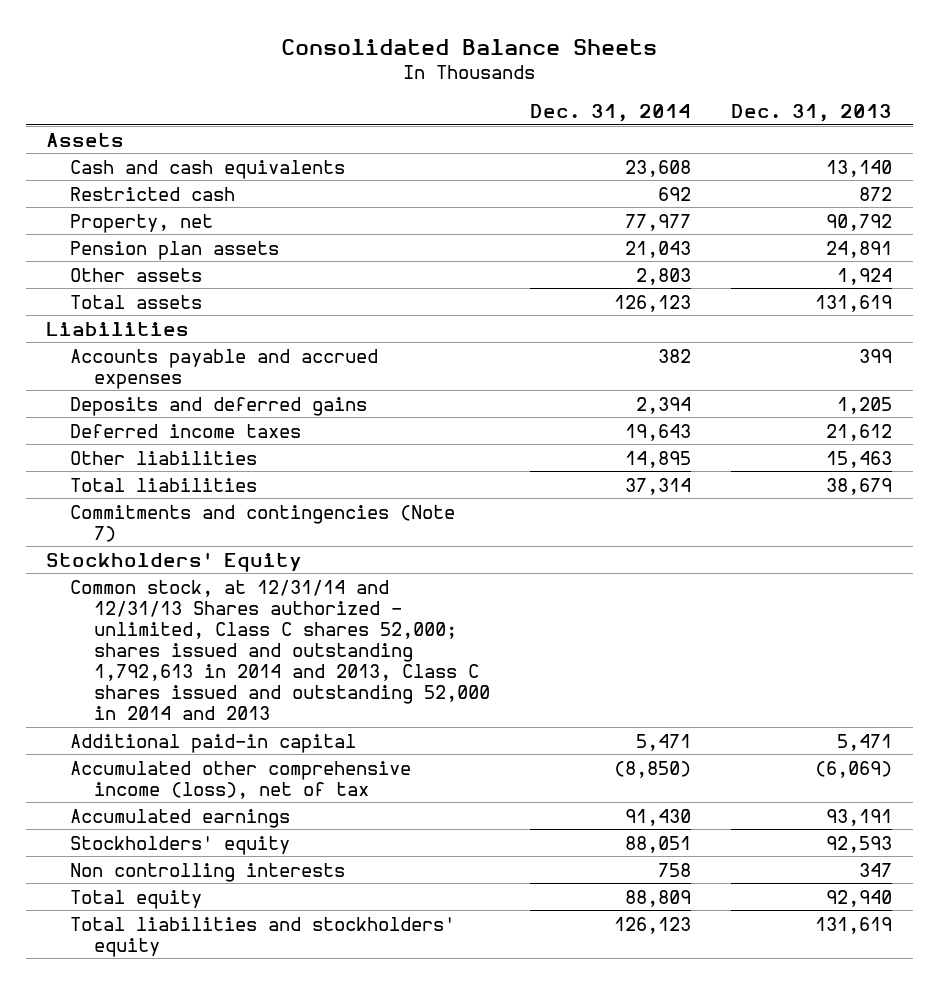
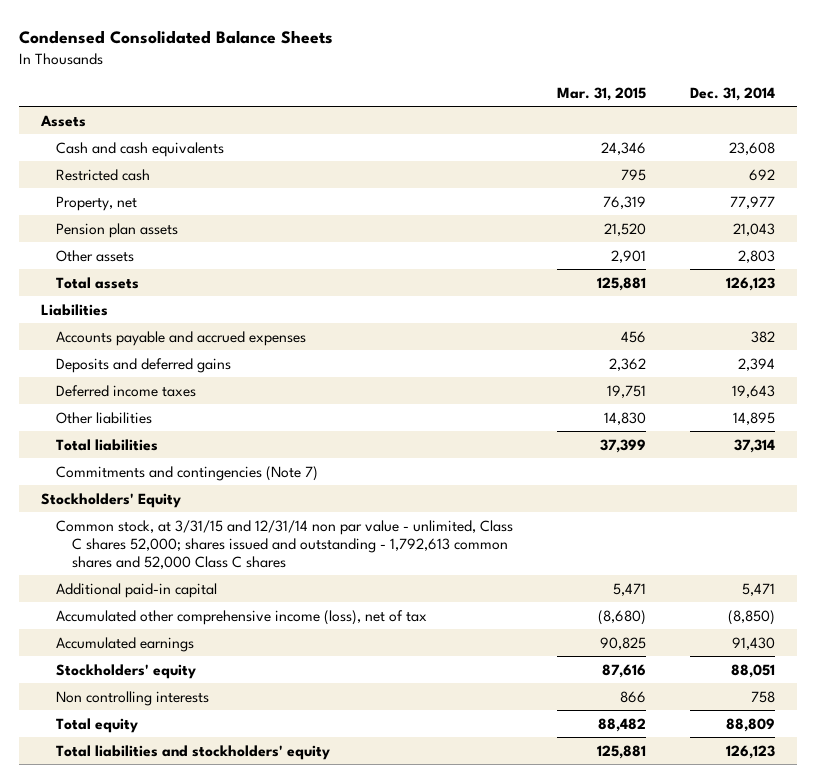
[281,38,658,55] Consolidated Balance Sheets -> [18,29,333,44] Condensed Consolidated Balance Sheets
[731,104,893,123] Dec. 31, 2013 -> none
none -> [557,86,647,101] Mar. 31, 2015
[69,579,490,720] Common stock, at 12/31/14 and 12/31/13 Shares authorized - unlimited, Class C shares 52,000; shares issued and outstanding 1,792,613 in 2014 and 2013, Class C shares issued and outstanding 52,000 in 2014 and 2013 -> [56,519,514,569] Common stock, at 3/31/15 and 12/31/14 non par value - unlimited, Class C shares 52,000; shares issued and outstanding - 1,792,613 common shares and 52,000 Class C shares

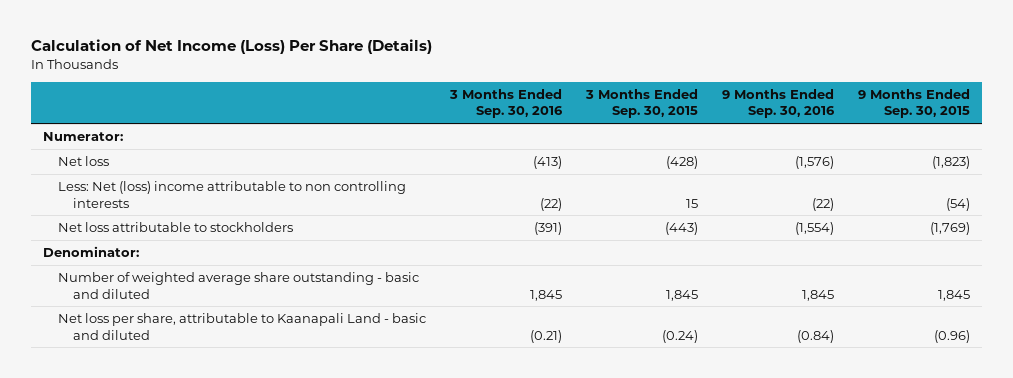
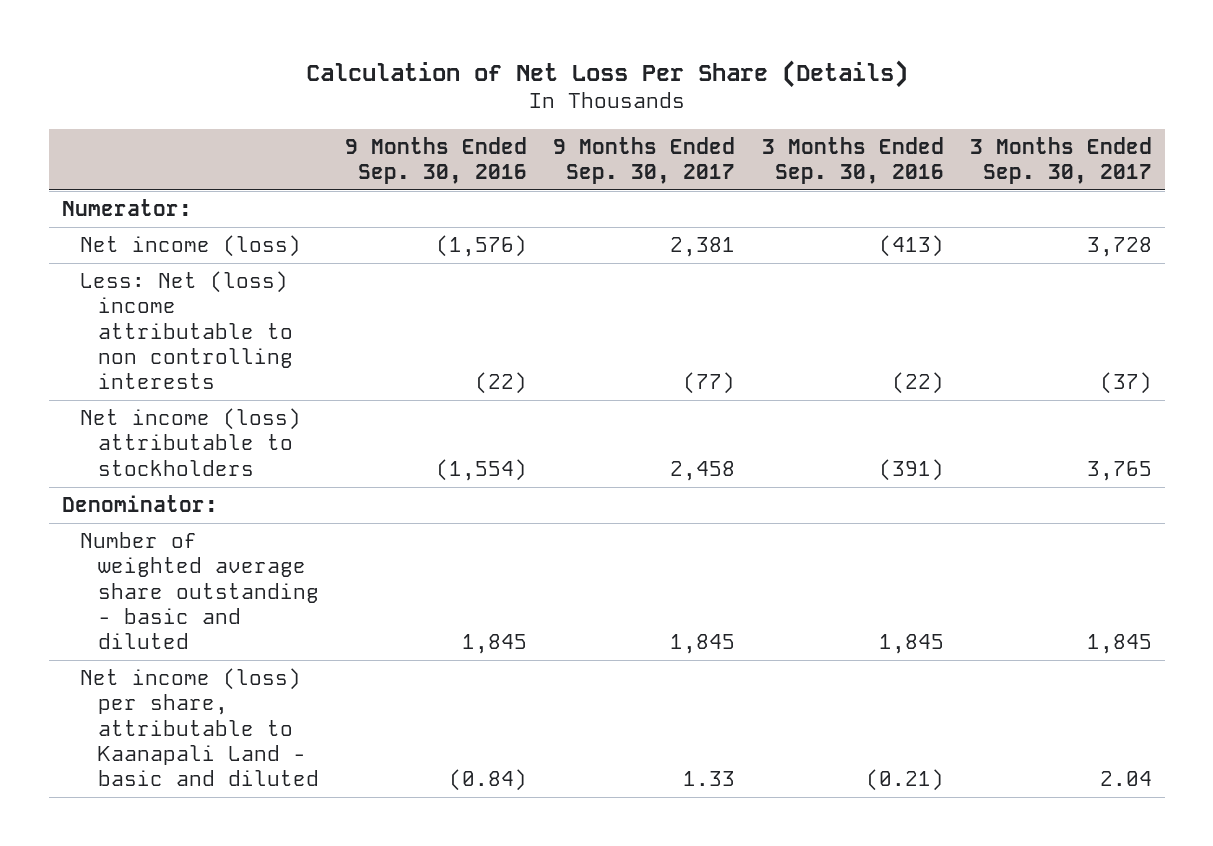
[30,39,432,55] Calculation of Net Income (Loss) Per Share (Details) -> [305,59,908,88] Calculation of Net Loss Per Share (Details)
[585,88,699,119] 3 Months Ended Sep. 30, 2015 -> none
[858,88,971,119] 9 Months Ended Sep. 30, 2015 -> none
none -> [553,136,736,185] 9 Months Ended Sep. 30, 2017
none -> [969,136,1152,185] 3 Months Ended Sep. 30, 2017
[58,156,110,167] Net loss -> [80,235,302,258] Net income (loss)
[58,222,294,233] Net loss attributable to stockholders -> [80,408,302,476] Net income (loss) attributable to stockholders
[58,313,427,340] Net loss per share, attributable to Kaanapali Land - basic and diluted -> [80,668,320,787] Net income (loss) per share, attributable to Kaanapali Land - basic and diluted

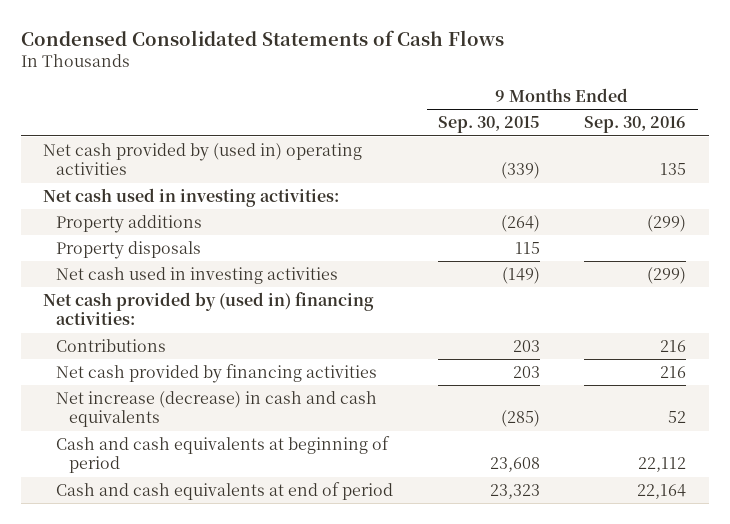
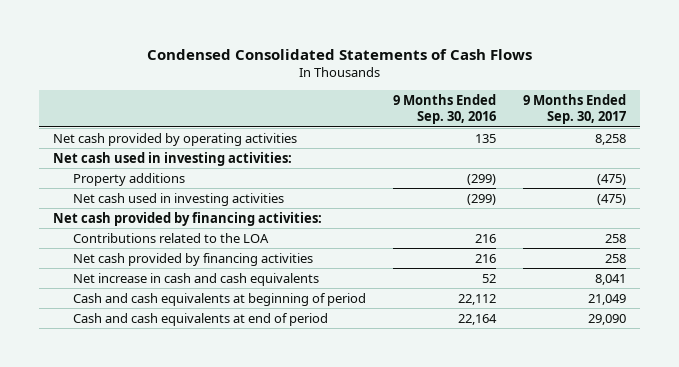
[437,116,540,134] Sep. 30, 2015 -> none
none -> [523,94,627,125] 9 Months Ended Sep. 30, 2017
[43,142,363,176] Net cash provided by (used in) operating activities -> [52,132,297,146] Net cash provided by operating activities
[56,240,202,259] Property disposals -> none
[43,291,375,326] Net cash provided by (used in) financing activities: -> [52,211,322,226] Net cash provided by financing activities:
[56,338,167,352] Contributions -> [72,232,269,243] Contributions related to the LOA
[56,390,378,428] Net increase (decrease) in cash and cash equivalents -> [72,272,319,286] Net increase in cash and cash equivalents

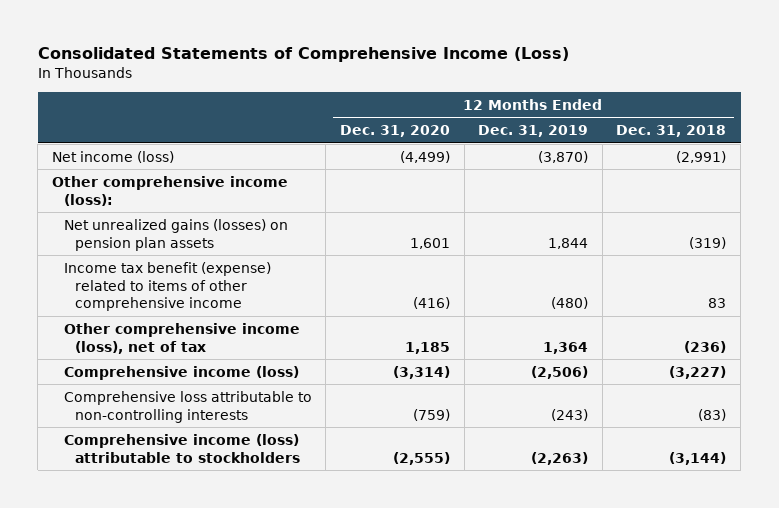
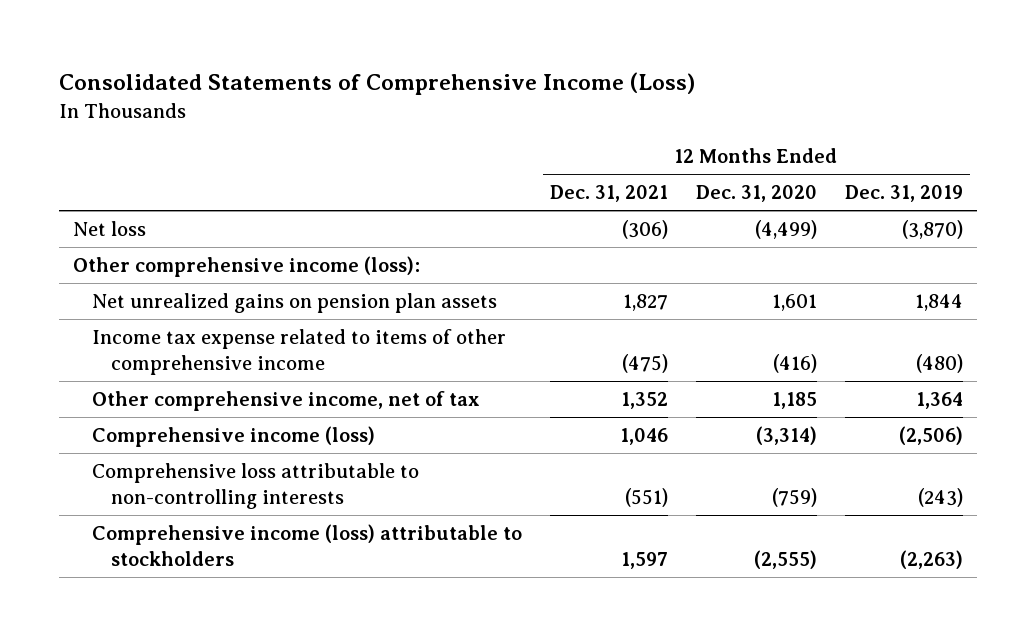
[616,125,727,138] Dec. 31, 2018 -> none
none -> [550,185,669,203] Dec. 31, 2021
[52,150,175,163] Net income (loss) -> [73,221,147,237] Net loss
[63,218,288,251] Net unrealized gains (losses) on pension plan assets -> [92,293,498,314] Net unrealized gains on pension plan assets
[63,261,271,312] Income tax benefit (expense) related to items of other comprehensive income -> [92,329,507,375] Income tax expense related to items of other comprehensive income
[63,322,300,354] Other comprehensive income (loss), net of tax -> [92,391,481,412] Other comprehensive income, net of tax

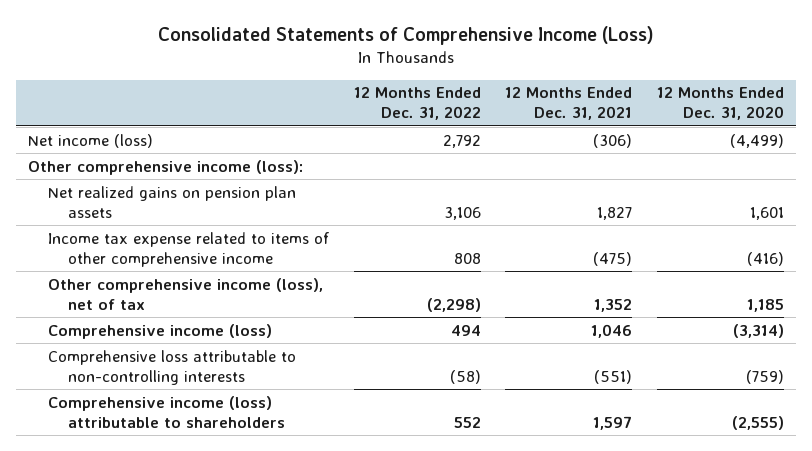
[844,185,963,203] Dec. 31, 2019 -> none
none -> [353,87,481,121] 12 Months Ended Dec. 31, 2022
[73,221,147,237] Net loss -> [28,133,154,148] Net income (loss)
[92,293,498,314] Net unrealized gains on pension plan assets -> [48,185,297,218] Net realized gains on pension plan assets
[92,391,481,412] Other comprehensive income, net of tax -> [48,277,324,310] Other comprehensive income (loss), net of tax
[92,524,523,566] Comprehensive income (loss) attributable to stockholders -> [48,395,286,428] Comprehensive income (loss) attributable to shareholders

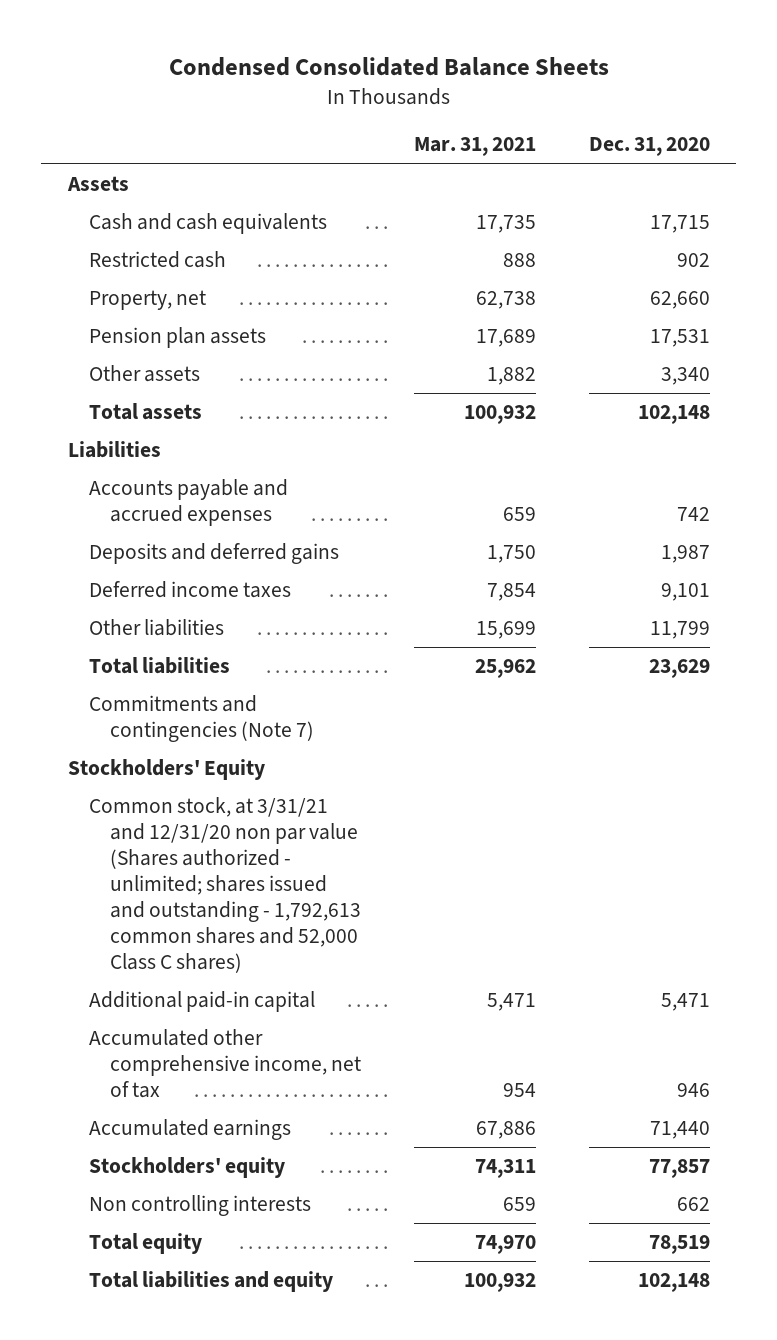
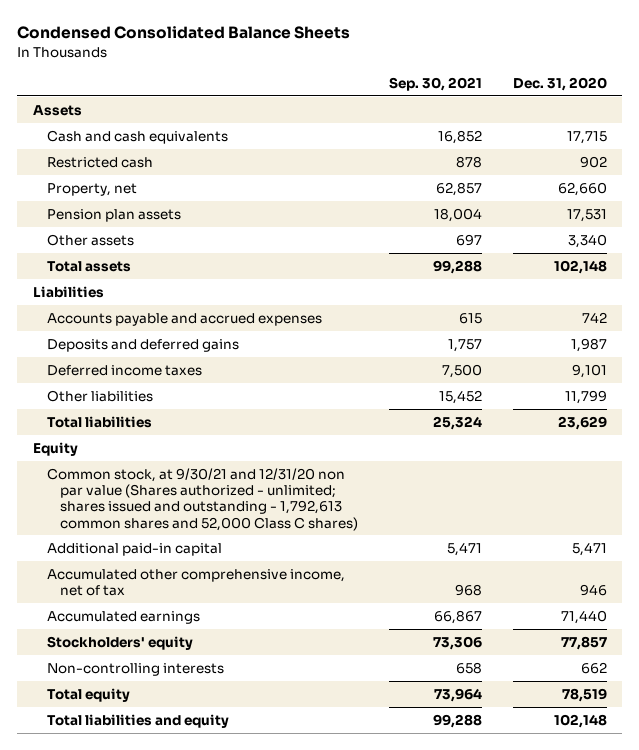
[413,137,536,157] Mar. 31, 2021 -> none
none -> [389,76,483,91] Sep. 30, 2021
[89,695,315,743] Commitments and contingencies (Note 7) -> none
[67,759,265,781] Stockholders' Equity -> [32,441,78,456] Equity
[89,797,362,973] Common stock, at 3/31/21 and 12/31/20 non par value (Shares authorized - unlimited; shares issued and outstanding - 1,792,613 common shares and 52,000 Class C shares) -> [46,467,359,531] Common stock, at 9/30/21 and 12/31/20 non par value (Shares authorized - unlimited; shares issued and outstanding - 1,792,613 common shares and 52,000 Class C shares)
[89,1195,312,1217] Non controlling interests -> [46,662,224,676] Non-controlling interests

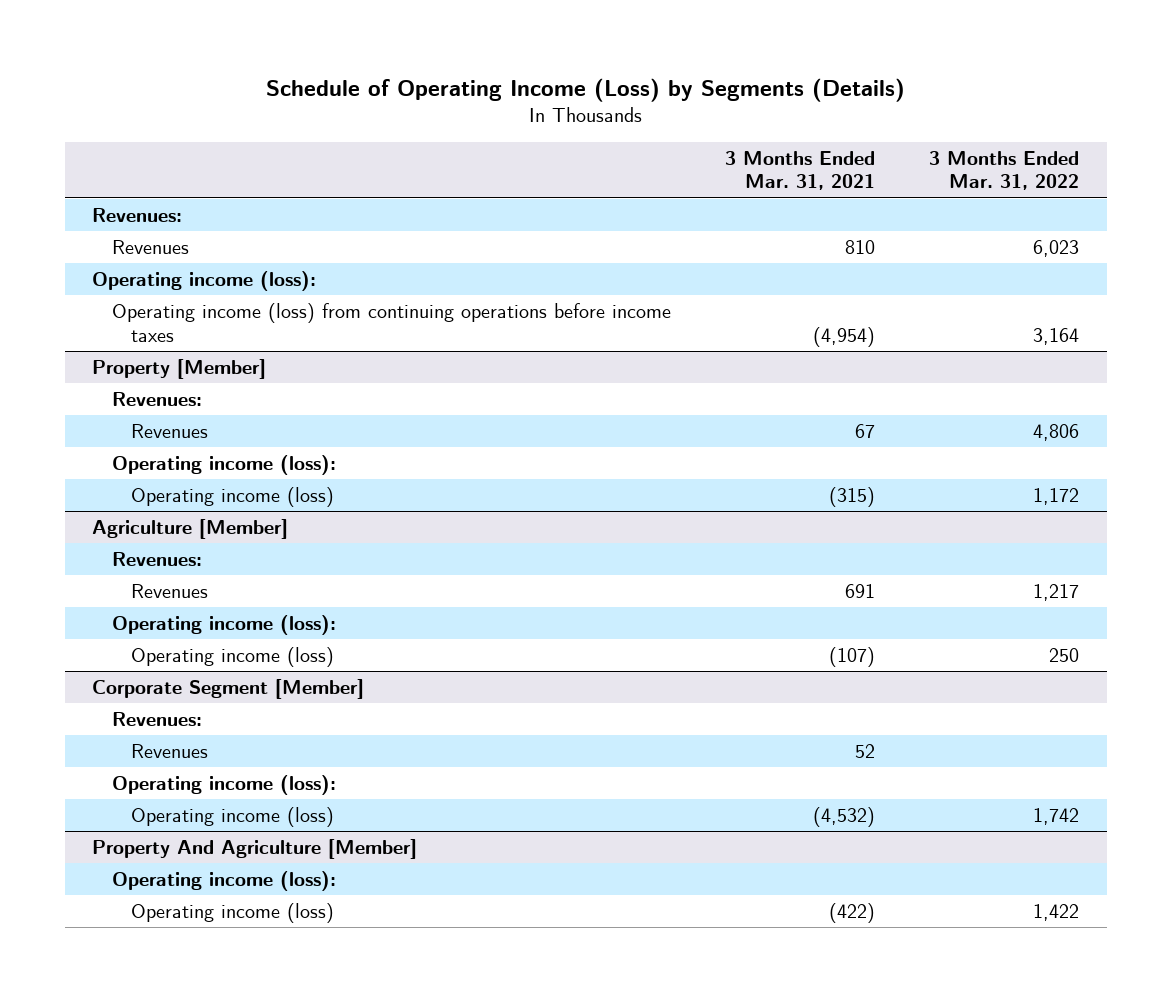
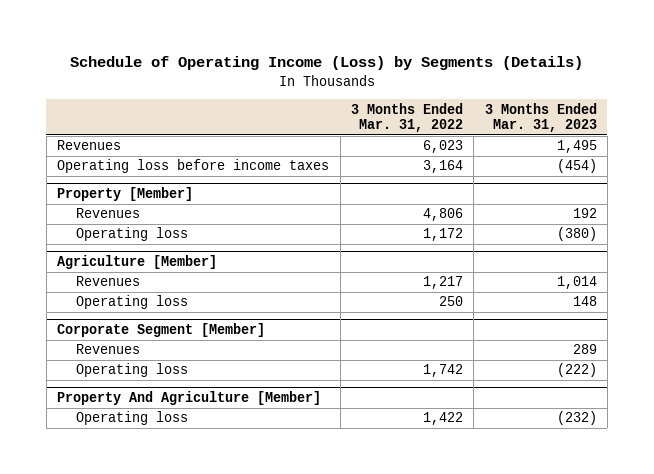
[725,150,876,191] 3 Months Ended Mar. 31, 2021 -> none
none -> [484,102,597,133] 3 Months Ended Mar. 31, 2023
[92,207,183,222] Revenues: -> none
[92,270,317,291] Operating income (loss): -> none
[111,302,671,342] Operating income (loss) from continuing operations before income taxes -> [57,159,330,174] Operating loss before income taxes
[111,391,202,406] Revenues: -> none
[111,454,336,475] Operating income (loss): -> none
[131,486,335,507] Operating income (loss) -> [75,227,188,242] Operating loss
[111,551,202,566] Revenues: -> none
[111,614,336,635] Operating income (loss): -> none
[131,646,335,667] Operating income (loss) -> [75,295,188,310] Operating loss
[111,711,202,726] Revenues: -> none
[111,774,336,795] Operating income (loss): -> none
[131,806,335,827] Operating income (loss) -> [75,363,188,378] Operating loss
[111,870,336,891] Operating income (loss): -> none
[131,902,335,923] Operating income (loss) -> [75,411,188,426] Operating loss

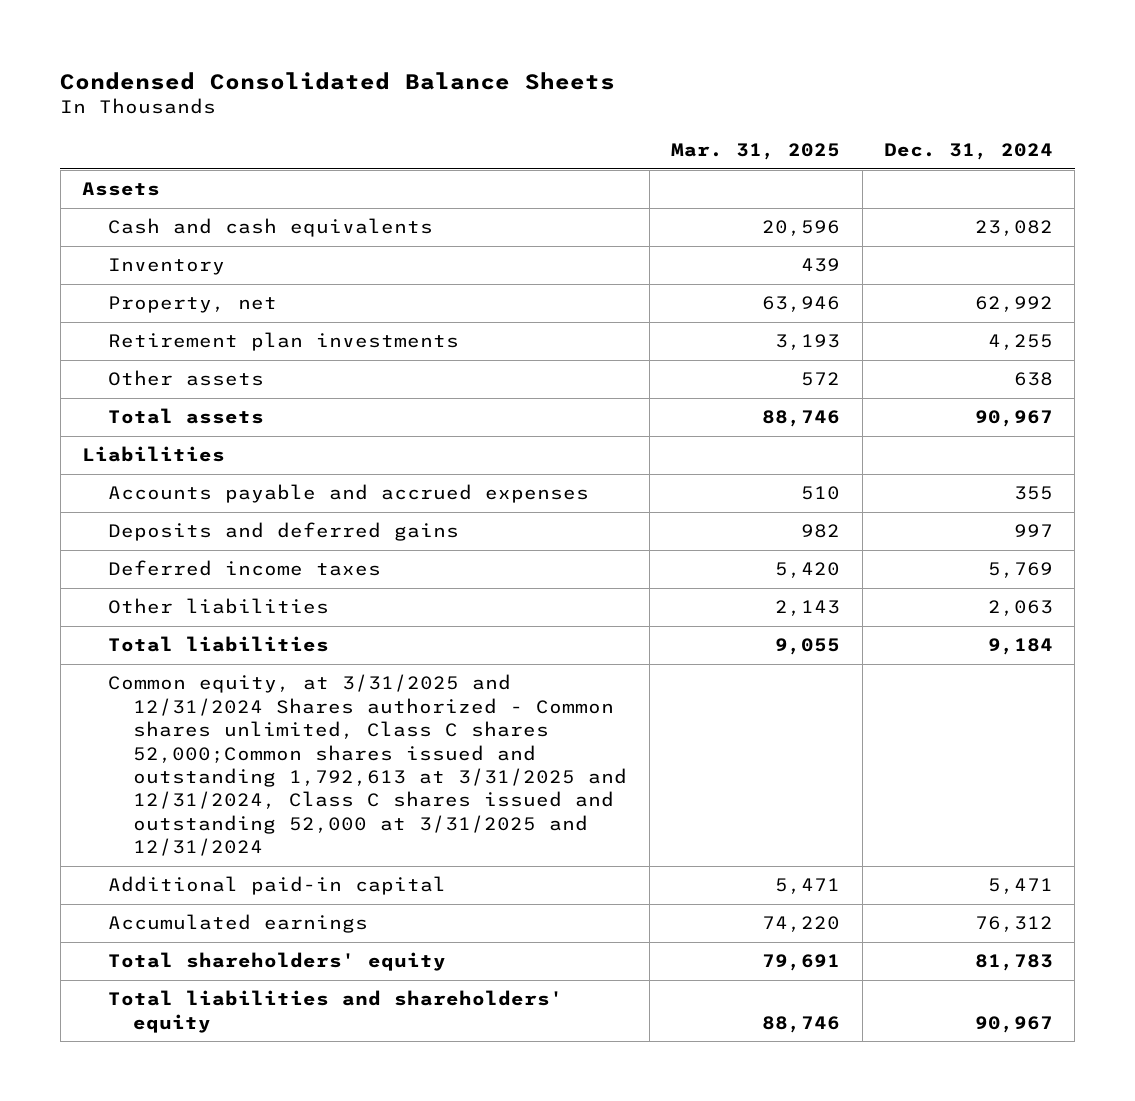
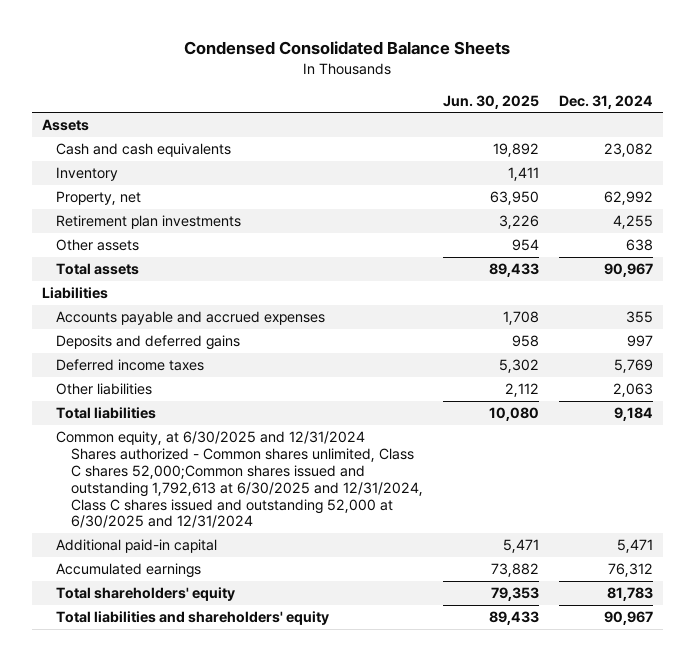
[671,143,841,161] Mar. 31, 2025 -> none
none -> [442,94,539,109] Jun. 30, 2025
[107,674,628,857] Common equity, at 3/31/2025 and 12/31/2024 Shares authorized - Common shares unlimited, Class C shares 52,000;Common shares issued and outstanding 1,792,613 at 3/31/2025 and 12/31/2024, Class C shares issued and outstanding 52,000 at 3/31/2025 and 12/31/2024 -> [56,431,423,529] Common equity, at 6/30/2025 and 12/31/2024 Shares authorized - Common shares unlimited, Class C shares 52,000;Common shares issued and outstanding 1,792,613 at 6/30/2025 and 12/31/2024, Class C shares issued and outstanding 52,000 at 6/30/2025 and 12/31/2024

